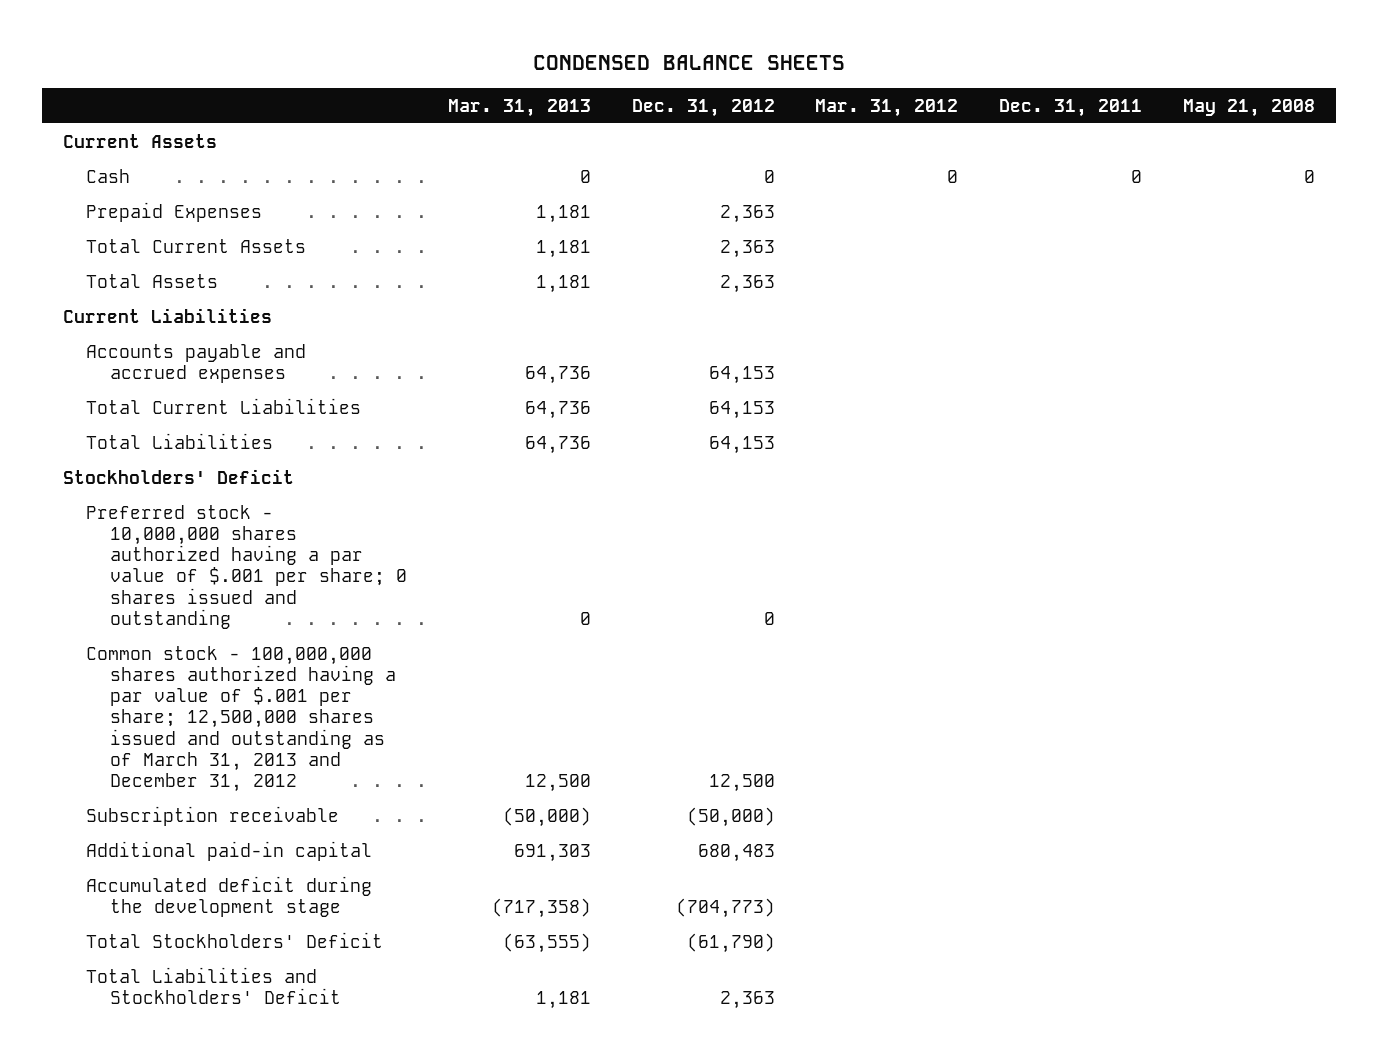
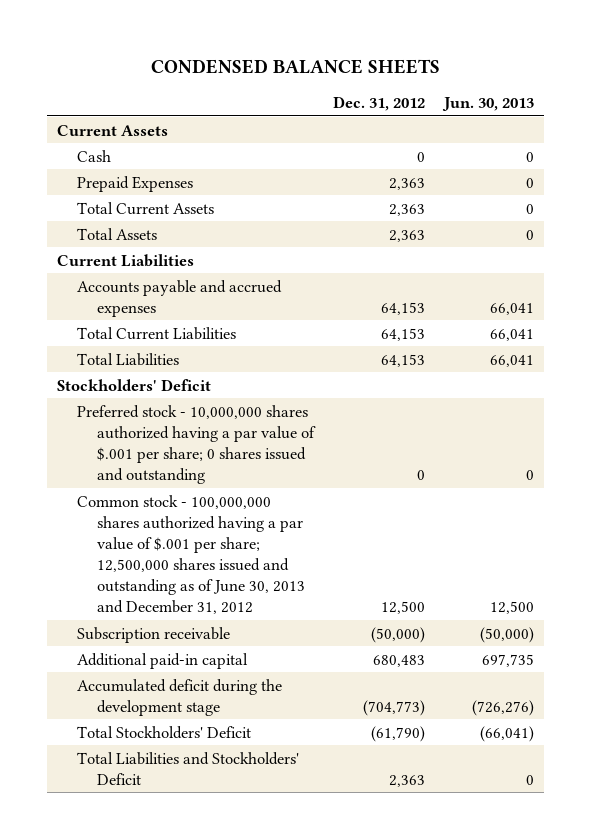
[447,98,591,117] Mar. 31, 2013 -> none
[815,98,959,117] Mar. 31, 2012 -> none
[999,98,1143,117] Dec. 31, 2011 -> none
[1183,98,1316,117] May 21, 2008 -> none
none -> [442,96,535,111] Jun. 30, 2013
[86,645,396,793] Common stock - 100,000,000 shares authorized having a par value of $.001 per share; 12,500,000 shares issued and outstanding as of March 31, 2013 and December 31, 2012 -> [76,494,305,614] Common stock - 100,000,000 shares authorized having a par value of $.001 per share; 12,500,000 shares issued and outstanding as of June 30, 2013 and December 31, 2012

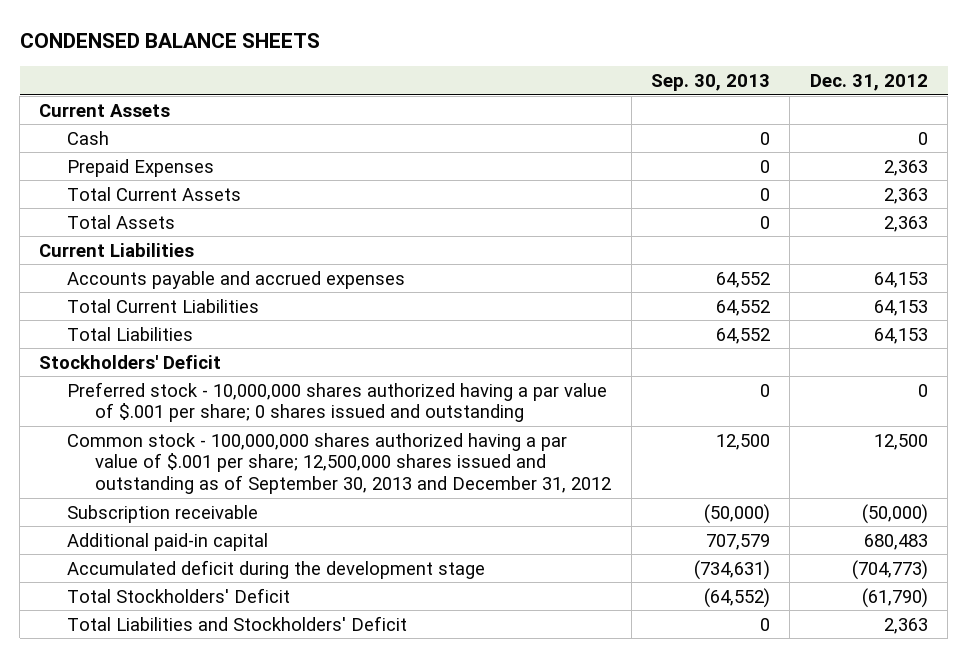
[442,96,535,111] Jun. 30, 2013 -> none
none -> [651,74,771,92] Sep. 30, 2013
[76,494,305,614] Common stock - 100,000,000 shares authorized having a par value of $.001 per share; 12,500,000 shares issued and outstanding as of June 30, 2013 and December 31, 2012 -> [67,432,612,495] Common stock - 100,000,000 shares authorized having a par value of $.001 per share; 12,500,000 shares issued and outstanding as of September 30, 2013 and December 31, 2012

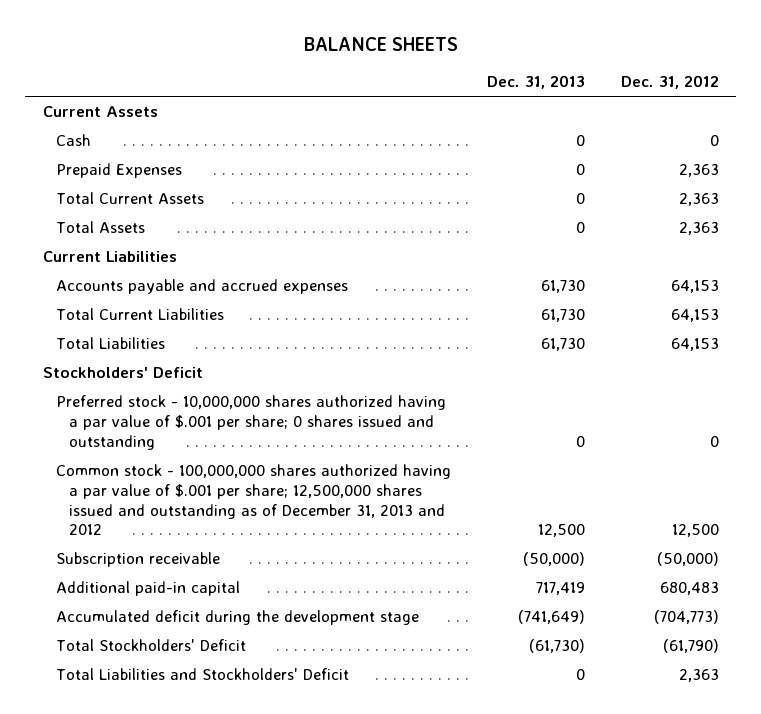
[19,32,320,48] CONDENSED BALANCE SHEETS -> [303,36,458,51] BALANCE SHEETS
[651,74,771,92] Sep. 30, 2013 -> none
none -> [486,75,585,90] Dec. 31, 2013
[67,432,612,495] Common stock - 100,000,000 shares authorized having a par value of $.001 per share; 12,500,000 shares issued and outstanding as of September 30, 2013 and December 31, 2012 -> [55,464,451,536] Common stock - 100,000,000 shares authorized having a par value of $.001 per share; 12,500,000 shares issued and outstanding as of December 31, 2013 and 2012

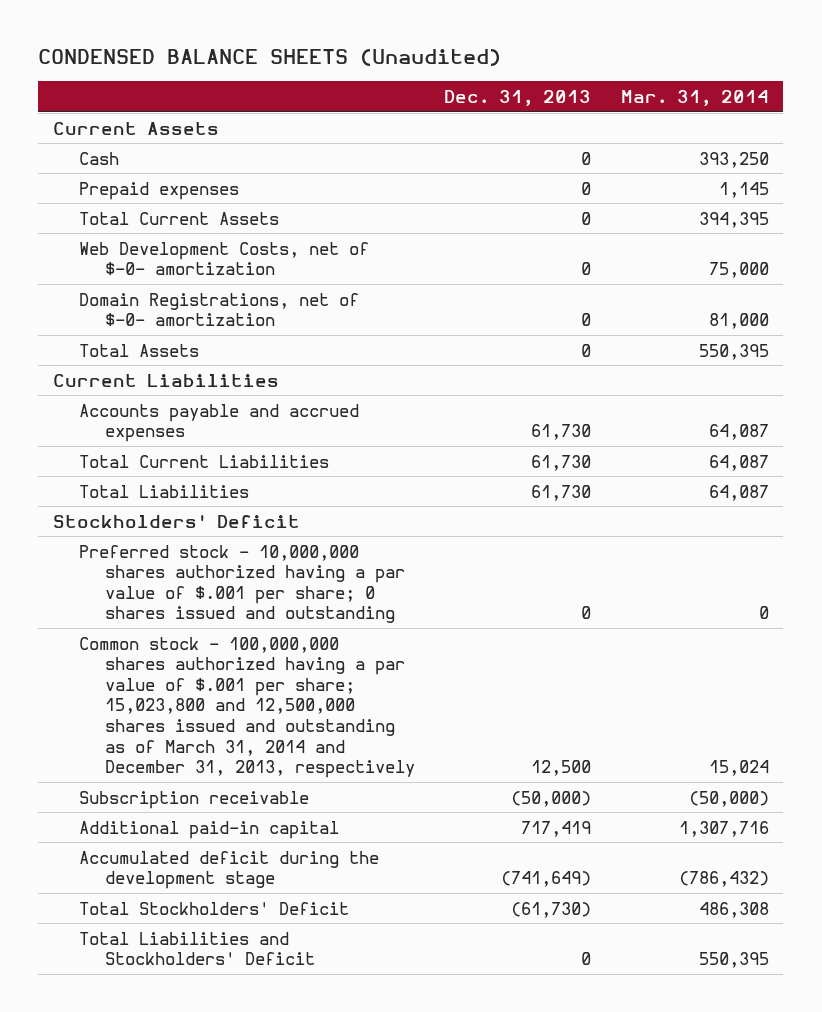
[303,36,458,51] BALANCE SHEETS -> [38,49,502,67] CONDENSED BALANCE SHEETS (Unaudited)
[620,75,719,90] Dec. 31, 2012 -> none
none -> [620,89,769,106] Mar. 31, 2014
[55,163,182,179] Prepaid Expenses -> [78,181,239,200] Prepaid expenses
none -> [78,241,369,276] Web Development Costs, net of $-0- amortization
none -> [78,292,359,327] Domain Registrations, net of $-0- amortization
[55,464,451,536] Common stock - 100,000,000 shares authorized having a par value of $.001 per share; 12,500,000 shares issued and outstanding as of December 31, 2013 and 2012 -> [78,636,415,779] Common stock - 100,000,000 shares authorized having a par value of $.001 per share; 15,023,800 and 12,500,000 shares issued and outstanding as of March 31, 2014 and December 31, 2013, respectively

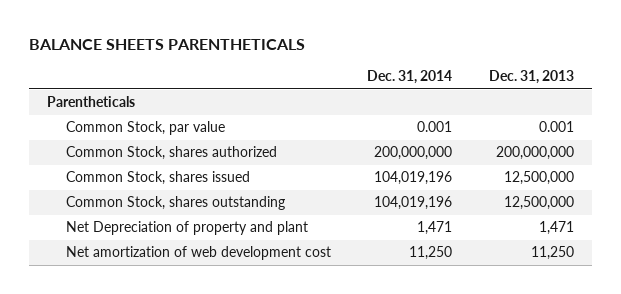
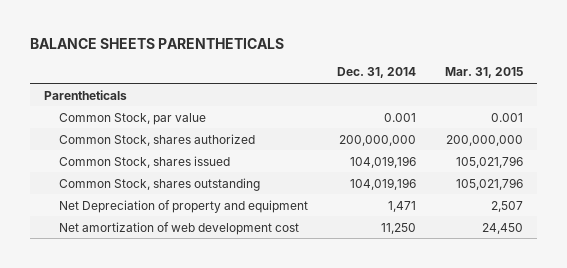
[489,70,575,85] Dec. 31, 2013 -> none
none -> [444,67,523,79] Mar. 31, 2015
[65,221,308,236] Net Depreciation of property and plant -> [59,199,309,213] Net Depreciation of property and equipment

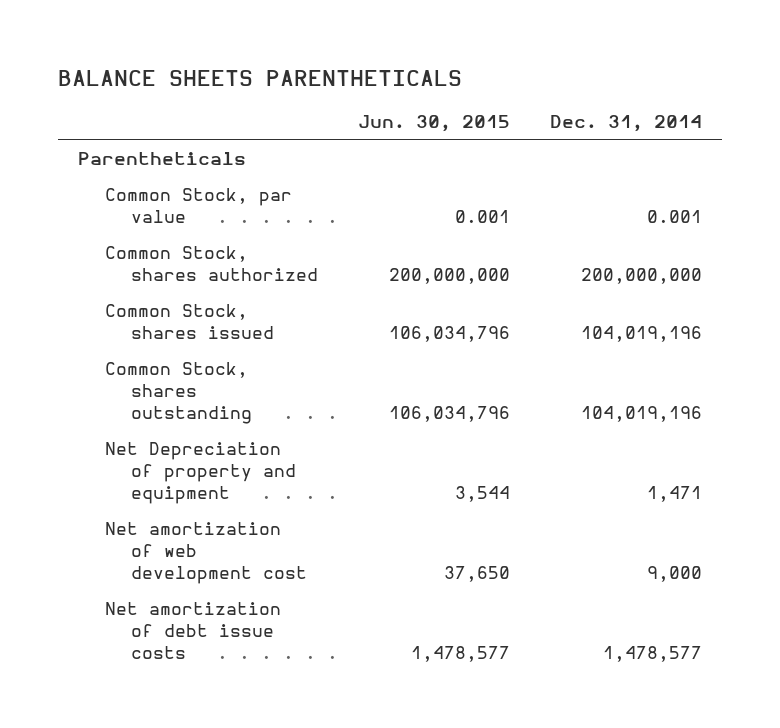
[444,67,523,79] Mar. 31, 2015 -> none
none -> [358,115,511,133] Jun. 30, 2015
[380,222,416,234] 11,250 -> [647,566,703,583] 9,000
none -> [104,601,281,660] Net amortization of debt issue costs

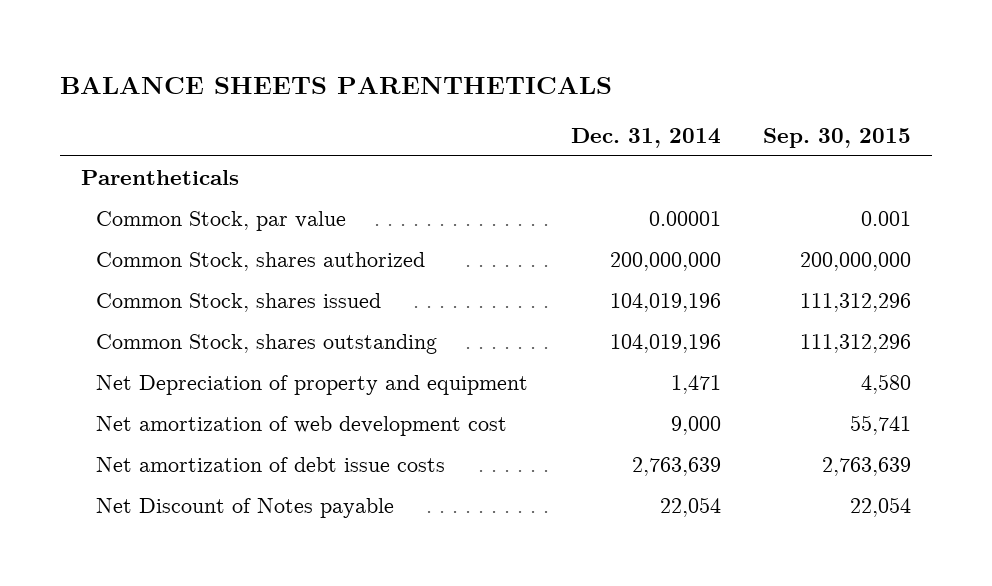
[358,115,511,133] Jun. 30, 2015 -> none
none -> [762,128,911,149] Sep. 30, 2015
[647,209,703,223] 0.001 -> [648,210,721,226] 0.00001
[603,646,703,663] 1,478,577 -> [631,456,721,476] 2,763,639
none -> [96,497,395,518] Net Discount of Notes payable

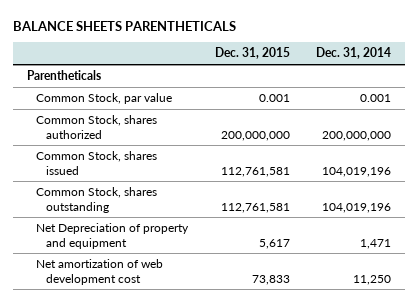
[762,128,911,149] Sep. 30, 2015 -> none
none -> [214,47,290,60] Dec. 31, 2015
[648,210,721,226] 0.00001 -> [360,93,392,102] 0.001
[96,456,446,472] Net amortization of debt issue costs -> none
[96,497,395,518] Net Discount of Notes payable -> none
[670,415,721,435] 9,000 -> [353,274,392,285] 11,250

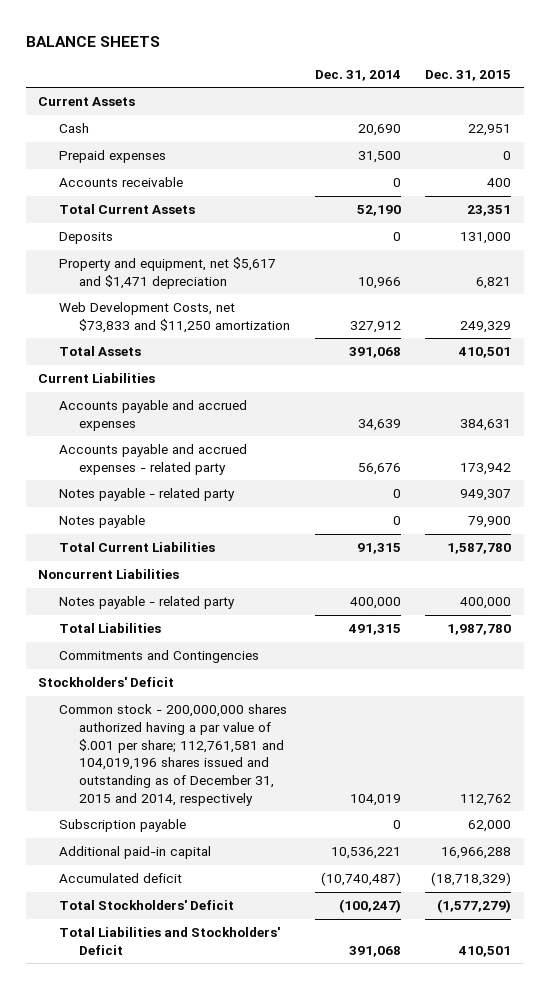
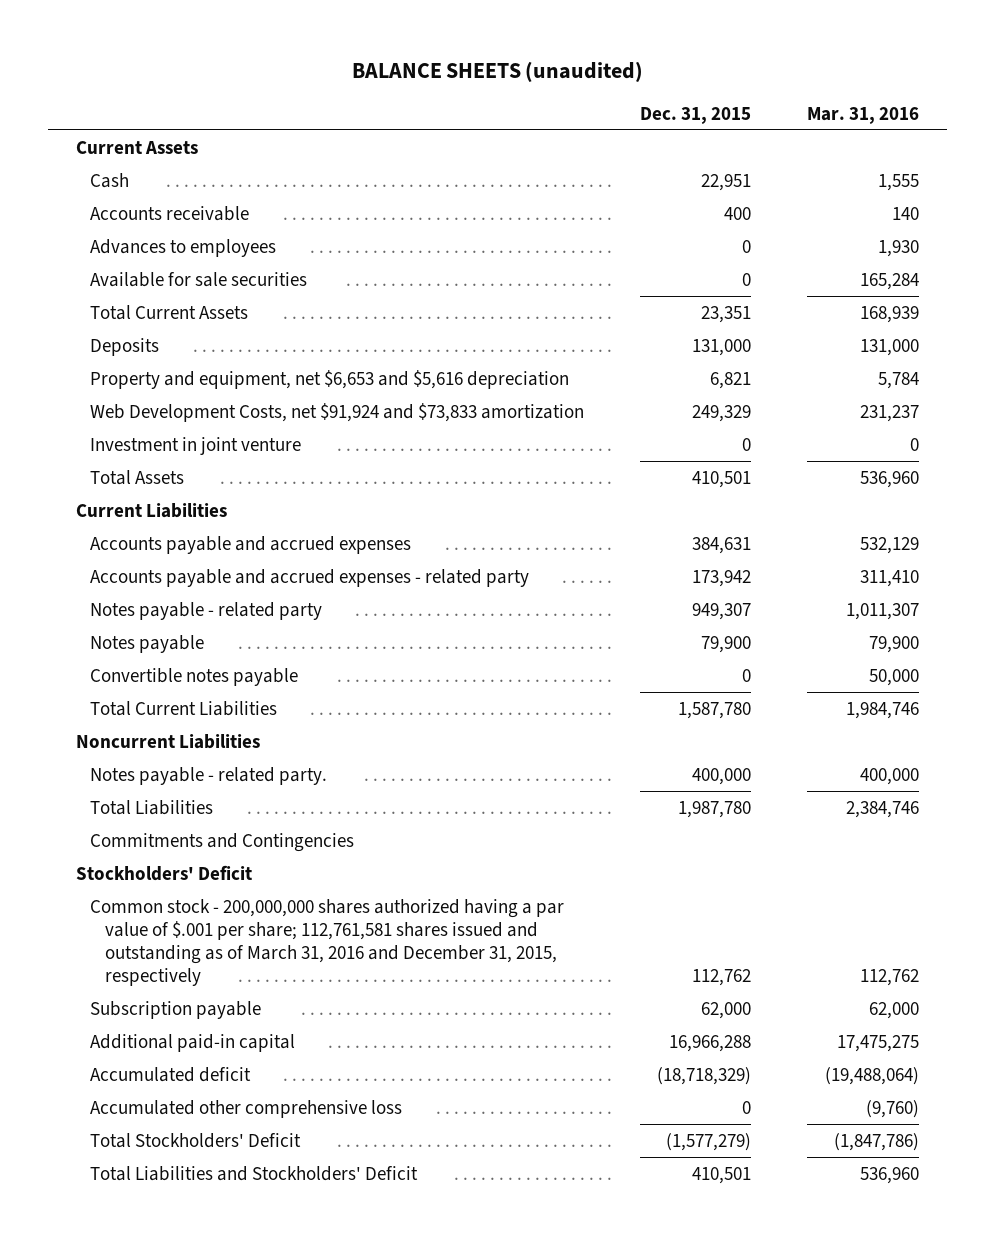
[25,35,160,47] BALANCE SHEETS -> [351,61,643,83] BALANCE SHEETS (unaudited)
[314,69,401,81] Dec. 31, 2014 -> none
none -> [806,106,919,124] Mar. 31, 2016
[58,150,166,164] Prepaid expenses -> none
none -> [90,238,277,257] Advances to employees
none -> [90,271,308,287] Available for sale securities
[58,257,276,289] Property and equipment, net $5,617 and $1,471 depreciation -> [90,369,570,389] Property and equipment, net $6,653 and $5,616 depreciation
[58,302,291,333] Web Development Costs, net $73,833 and $11,250 amortization -> [90,402,585,422] Web Development Costs, net $91,924 and $73,833 amortization
none -> [90,436,302,455] Investment in joint venture
none -> [90,667,299,686] Convertible notes payable
[58,596,235,610] Notes payable - related party -> [90,766,328,785] Notes payable - related party.
[58,704,287,806] Common stock - 200,000,000 shares authorized having a par value of $.001 per share; 112,761,581 and 104,019,196 shares issued and outstanding as of December 31, 2015 and 2014, respectively -> [90,898,565,986] Common stock - 200,000,000 shares authorized having a par value of $.001 per share; 112,761,581 shares issued and outstanding as of March 31, 2016 and December 31, 2015, respectively
none -> [90,1099,403,1118] Accumulated other comprehensive loss

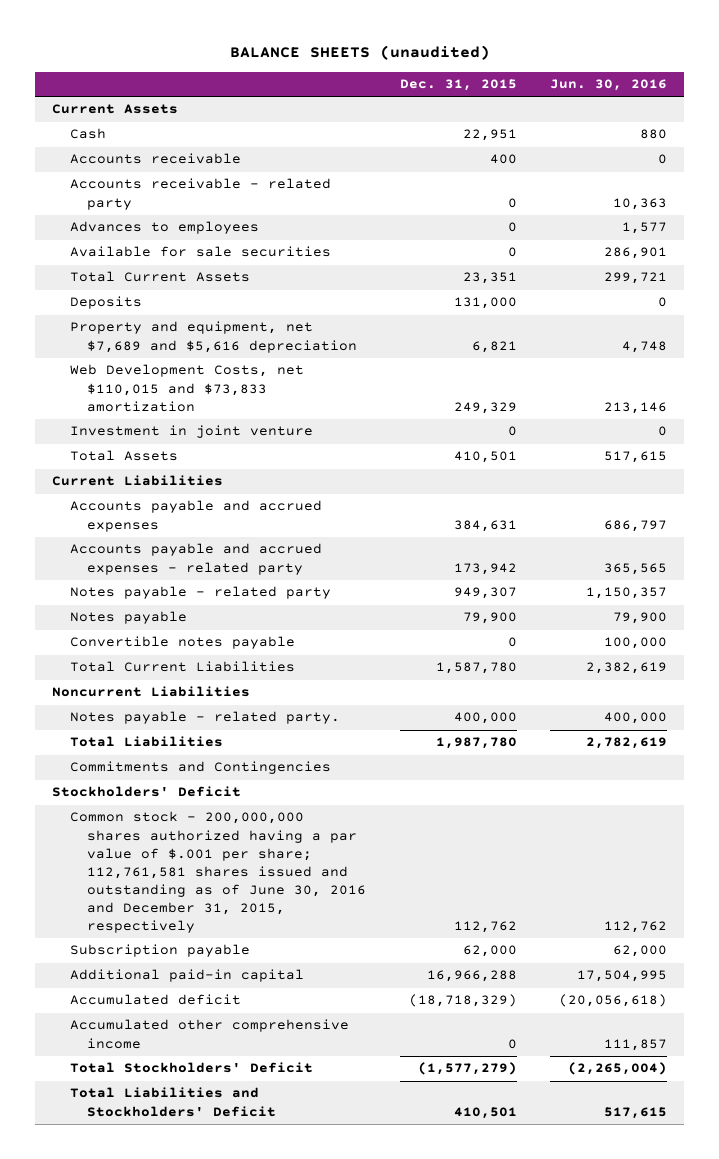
[806,106,919,124] Mar. 31, 2016 -> none
none -> [550,79,668,92] Jun. 30, 2016
none -> [69,178,331,210] Accounts receivable - related party
[90,369,570,389] Property and equipment, net $6,653 and $5,616 depreciation -> [69,321,358,353] Property and equipment, net $7,689 and $5,616 depreciation
[90,402,585,422] Web Development Costs, net $91,924 and $73,833 amortization -> [69,364,304,412] Web Development Costs, net $110,015 and $73,833 amortization
[90,898,565,986] Common stock - 200,000,000 shares authorized having a par value of $.001 per share; 112,761,581 shares issued and outstanding as of March 31, 2016 and December 31, 2015, respectively -> [69,811,367,933] Common stock - 200,000,000 shares authorized having a par value of $.001 per share; 112,761,581 shares issued and outstanding as of June 30, 2016 and December 31, 2015, respectively
[90,1099,403,1118] Accumulated other comprehensive loss -> [69,1019,349,1049] Accumulated other comprehensive income

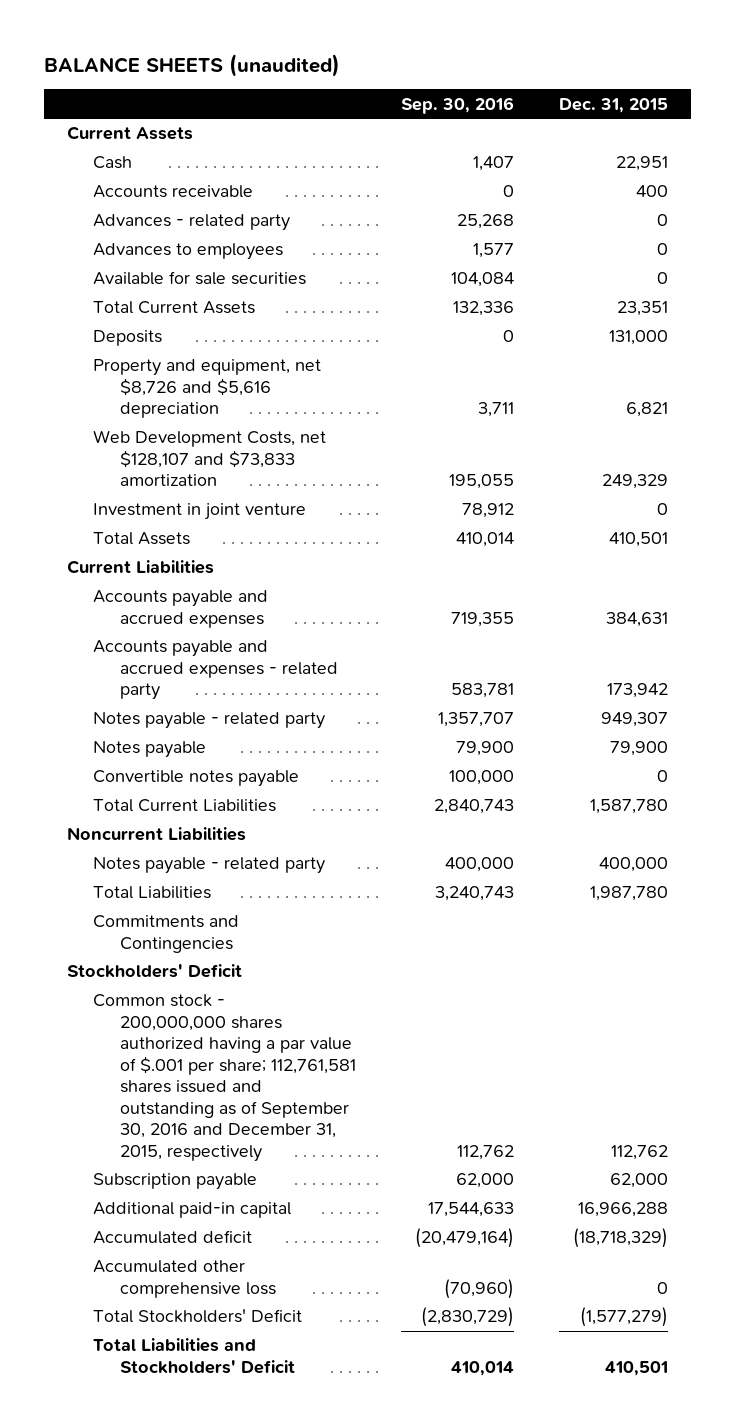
[550,79,668,92] Jun. 30, 2016 -> none
none -> [401,96,515,114] Sep. 30, 2016
[69,178,331,210] Accounts receivable - related party -> none
none -> [93,214,291,232] Advances - related party
[69,321,358,353] Property and equipment, net $7,689 and $5,616 depreciation -> [93,359,322,419] Property and equipment, net $8,726 and $5,616 depreciation
[69,364,304,412] Web Development Costs, net $110,015 and $73,833 amortization -> [93,430,327,487] Web Development Costs, net $128,107 and $73,833 amortization
[69,711,340,725] Notes payable - related party. -> [93,857,326,875] Notes payable - related party
[69,811,367,933] Common stock - 200,000,000 shares authorized having a par value of $.001 per share; 112,761,581 shares issued and outstanding as of June 30, 2016 and December 31, 2015, respectively -> [93,994,357,1162] Common stock - 200,000,000 shares authorized having a par value of $.001 per share; 112,761,581 shares issued and outstanding as of September 30, 2016 and December 31, 2015, respectively
[69,1019,349,1049] Accumulated other comprehensive income -> [93,1260,277,1298] Accumulated other comprehensive loss

